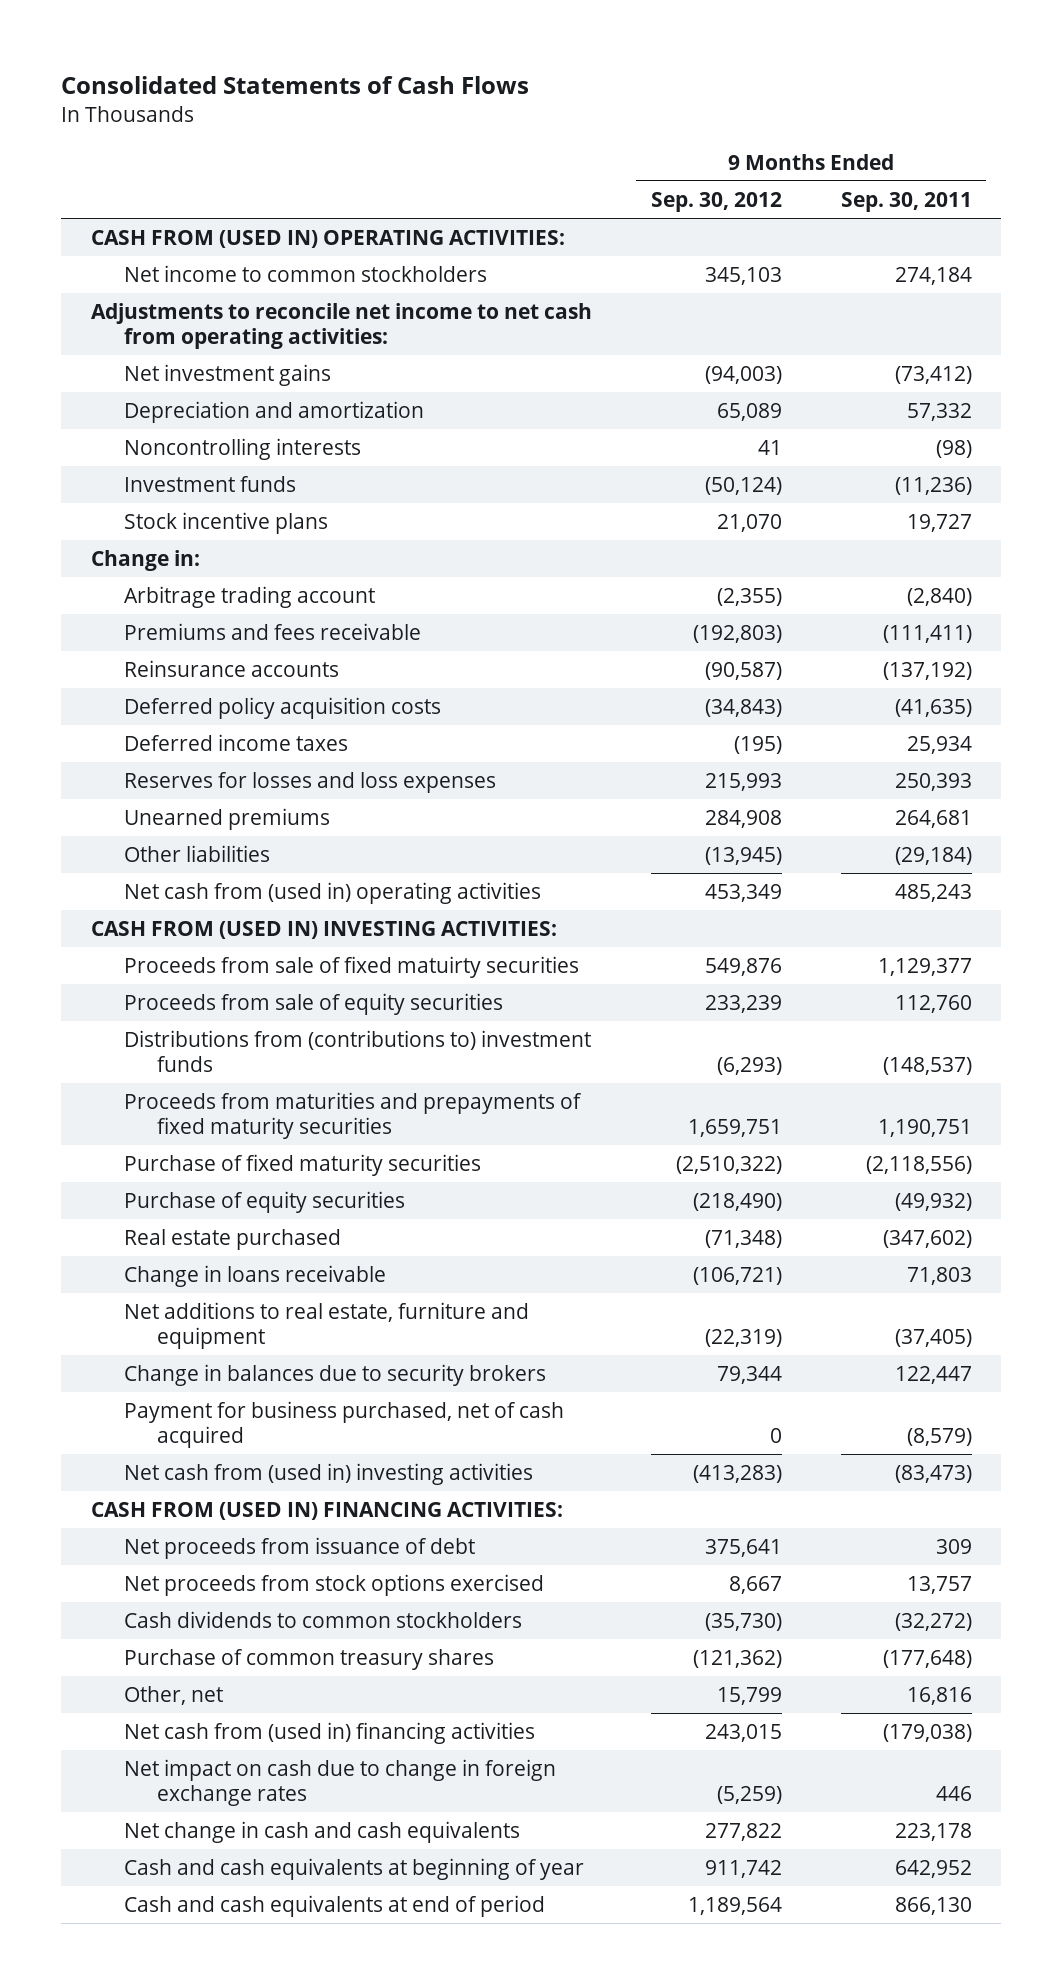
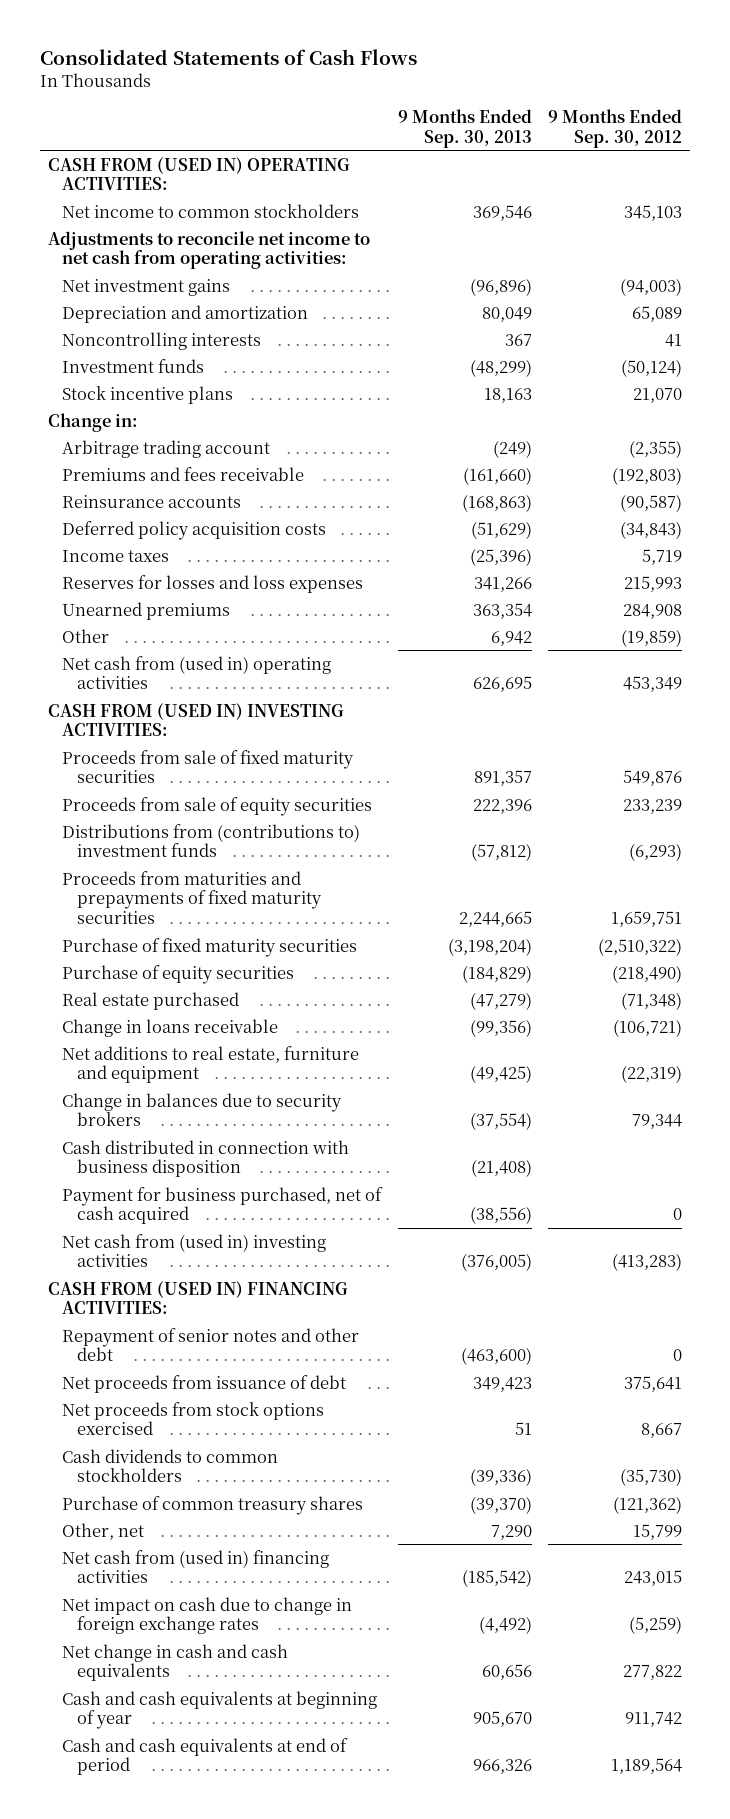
[840,192,972,213] Sep. 30, 2011 -> none
none -> [397,108,532,148] 9 Months Ended Sep. 30, 2013
[124,734,349,752] Deferred income taxes -> [62,549,170,562] Income taxes
[733,736,782,755] (195) -> [642,548,683,565] 5,719
[124,845,271,863] Other liabilities -> [62,628,110,643] Other
[704,847,782,866] (13,945) -> [621,628,683,647] (19,859)
[124,956,580,979] Proceeds from sale of fixed matuirty securities -> [62,749,355,784] Proceeds from sale of fixed maturity securities
none -> [62,1139,350,1178] Cash distributed in connection with business disposition
none -> [62,1327,360,1362] Repayment of senior notes and other debt

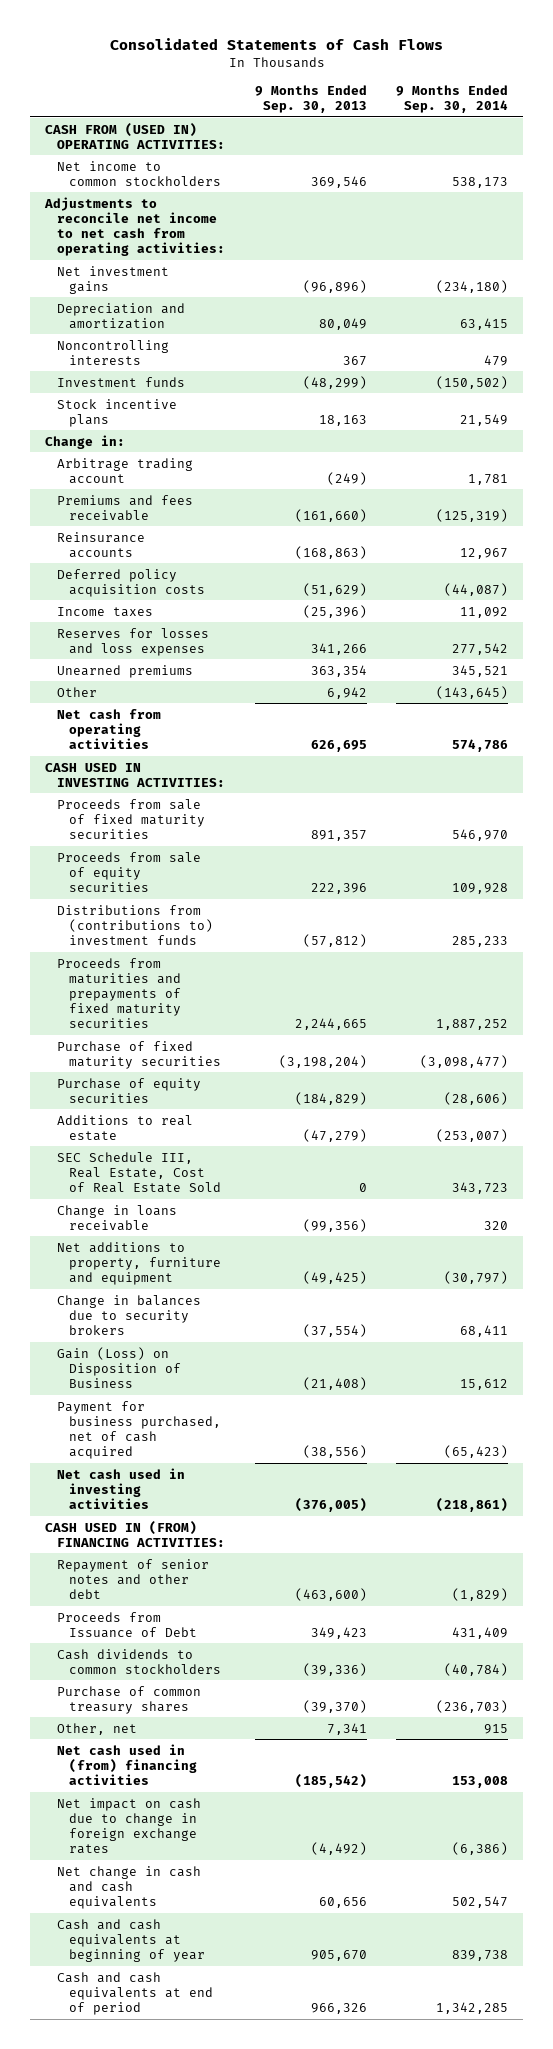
[548,108,683,148] 9 Months Ended Sep. 30, 2012 -> none
none -> [396,84,509,114] 9 Months Ended Sep. 30, 2014
[62,655,332,690] Net cash from (used in) operating activities -> [56,708,161,749] Net cash from operating activities
[47,702,344,737] CASH FROM (USED IN) INVESTING ACTIVITIES: -> [44,762,225,787] CASH USED IN INVESTING ACTIVITIES:
[62,991,240,1010] Real estate purchased -> [56,1114,193,1141] Additions to real estate
none -> [56,1151,221,1193] SEC Schedule III, Real Estate, Cost of Real Estate Sold
[62,1045,360,1084] Net additions to real estate, furniture and equipment -> [56,1241,221,1285] Net additions to property, furniture and equipment
[62,1139,350,1178] Cash distributed in connection with business disposition -> [56,1346,181,1388] Gain (Loss) on Disposition of Business
[62,1233,327,1268] Net cash from (used in) investing activities -> [56,1467,185,1509] Net cash used in investing activities
[47,1280,348,1315] CASH FROM (USED IN) FINANCING ACTIVITIES: -> [44,1520,225,1547] CASH USED IN (FROM) FINANCING ACTIVITIES:
[62,1401,325,1436] Net proceeds from stock options exercised -> none
[62,1374,347,1393] Net proceeds from issuance of debt -> [56,1611,197,1638] Proceeds from Issuance of Debt
[490,1524,532,1540] 7,290 -> [326,1722,367,1735] 7,341
[62,1549,330,1584] Net cash from (used in) financing activities -> [56,1743,197,1785] Net cash used in (from) financing activities

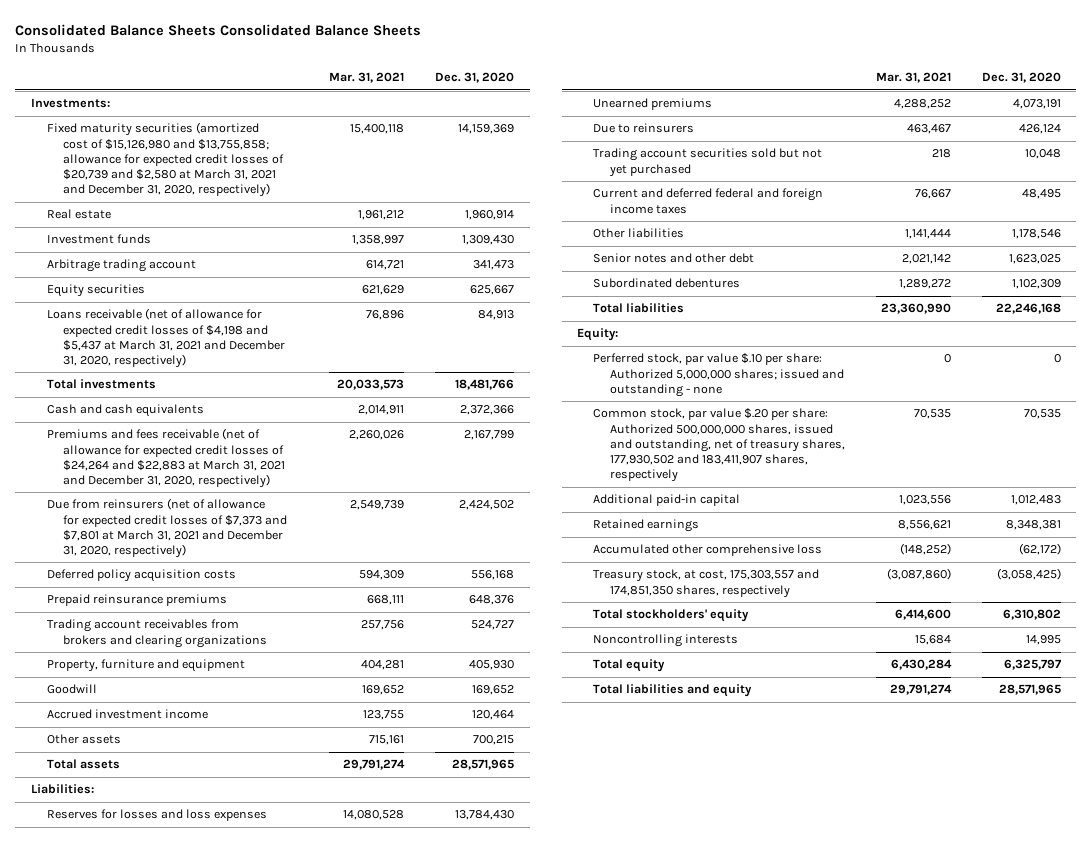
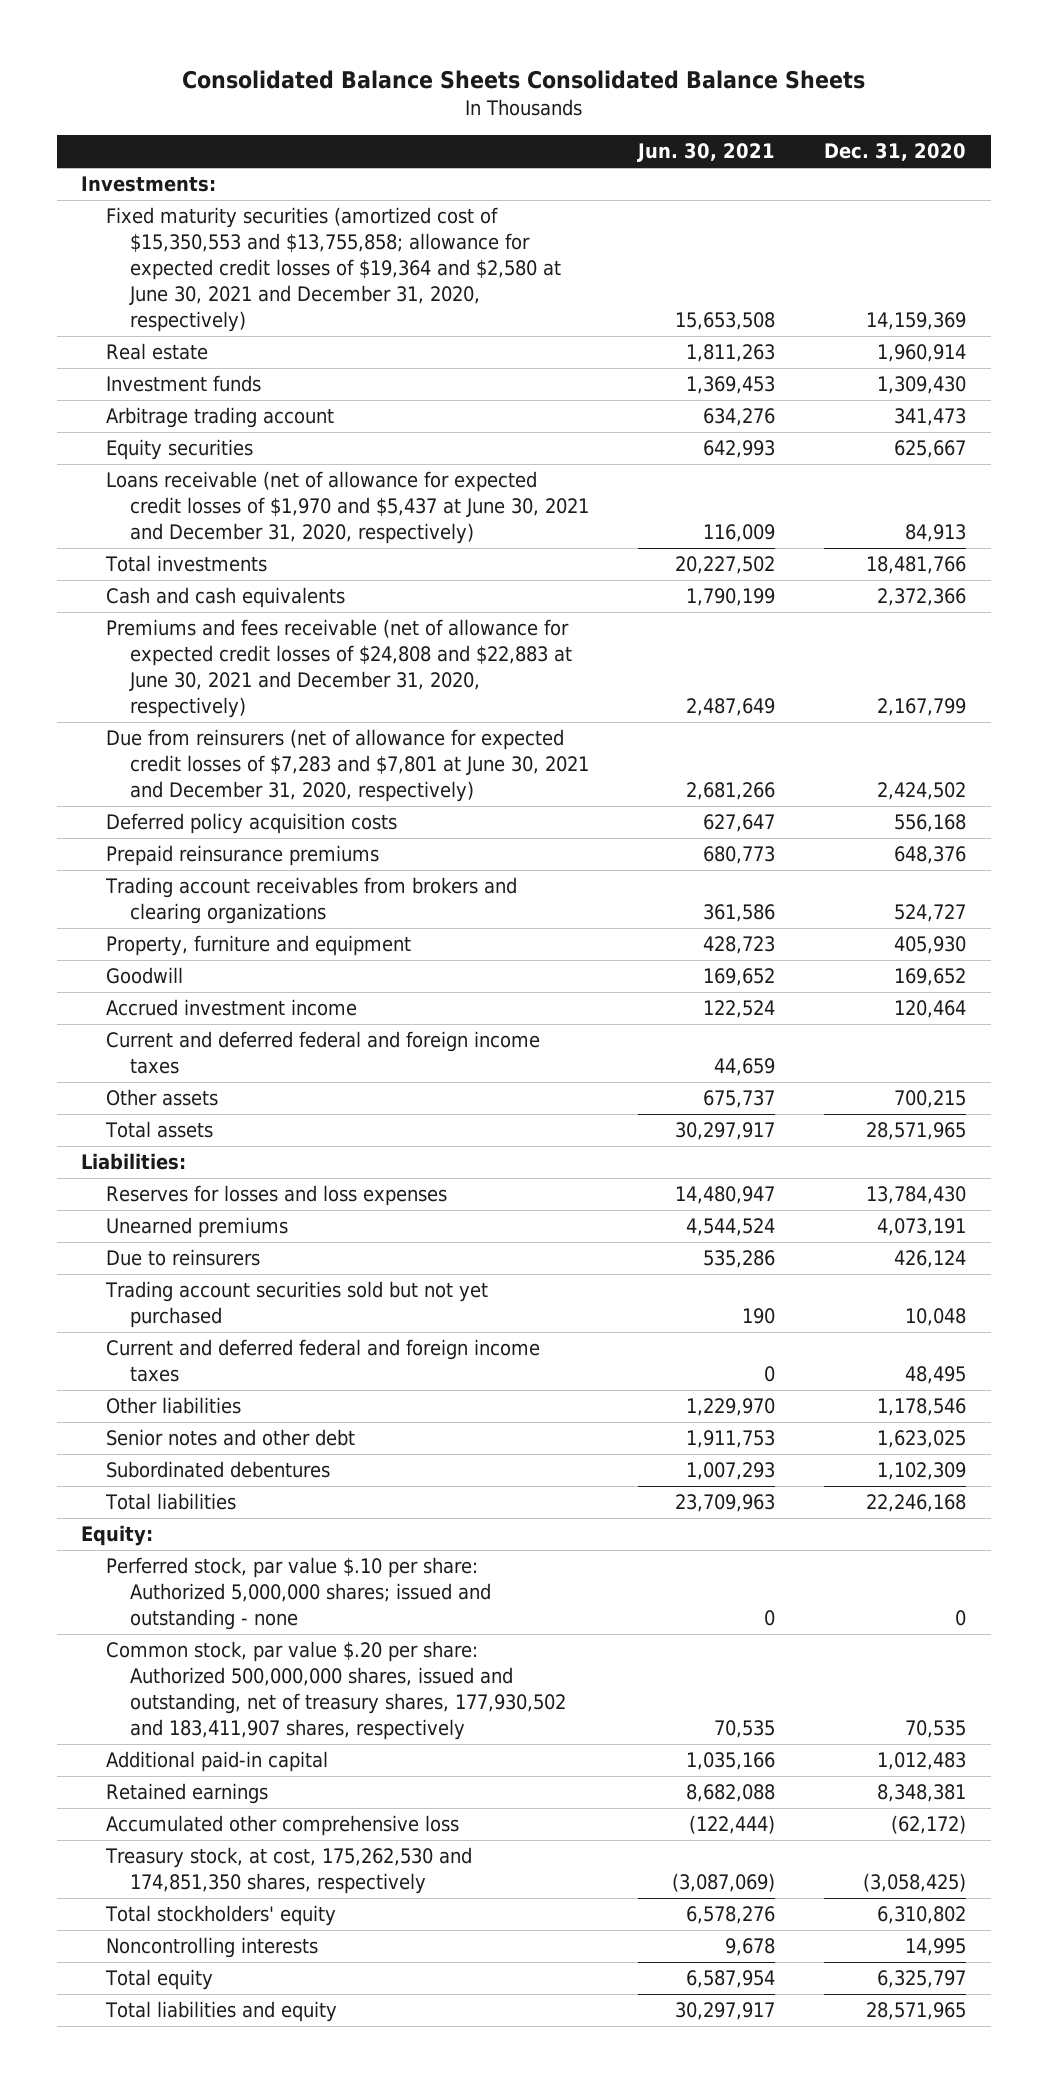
[329,72,405,84] Mar. 31, 2021 -> none
none -> [636,143,775,163] Jun. 30, 2021
[47,122,285,198] Fixed maturity securities (amortized cost of $15,126,980 and $13,755,858; allowance for expected credit losses of $20,739 and $2,580 at March 31, 2021 and December 31, 2020, respectively) -> [105,207,561,332] Fixed maturity securities (amortized cost of $15,350,553 and $13,755,858; allowance for expected credit losses of $19,364 and $2,580 at June 30, 2021 and December 31, 2020, respectively)
[47,308,286,369] Loans receivable (net of allowance for expected credit losses of $4,198 and $5,437 at March 31, 2021 and December 31, 2020, respectively) -> [105,471,589,545] Loans receivable (net of allowance for expected credit losses of $1,970 and $5,437 at June 30, 2021 and December 31, 2020, respectively)
[47,428,286,489] Premiums and fees receivable (net of allowance for expected credit losses of $24,264 and $22,883 at March 31, 2021 and December 31, 2020, respectively) -> [105,619,572,718] Premiums and fees receivable (net of allowance for expected credit losses of $24,808 and $22,883 at June 30, 2021 and December 31, 2020, respectively)
[47,498,288,559] Due from reinsurers (net of allowance for expected credit losses of $7,373 and $7,801 at March 31, 2021 and December 31, 2020, respectively) -> [105,729,589,803] Due from reinsurers (net of allowance for expected credit losses of $7,283 and $7,801 at June 30, 2021 and December 31, 2020, respectively)
none -> [105,1031,540,1075] Current and deferred federal and foreign income taxes
[593,569,820,598] Treasury stock, at cost, 175,303,557 and 174,851,350 shares, respectively -> [104,1847,472,1895] Treasury stock, at cost, 175,262,530 and 174,851,350 shares, respectively

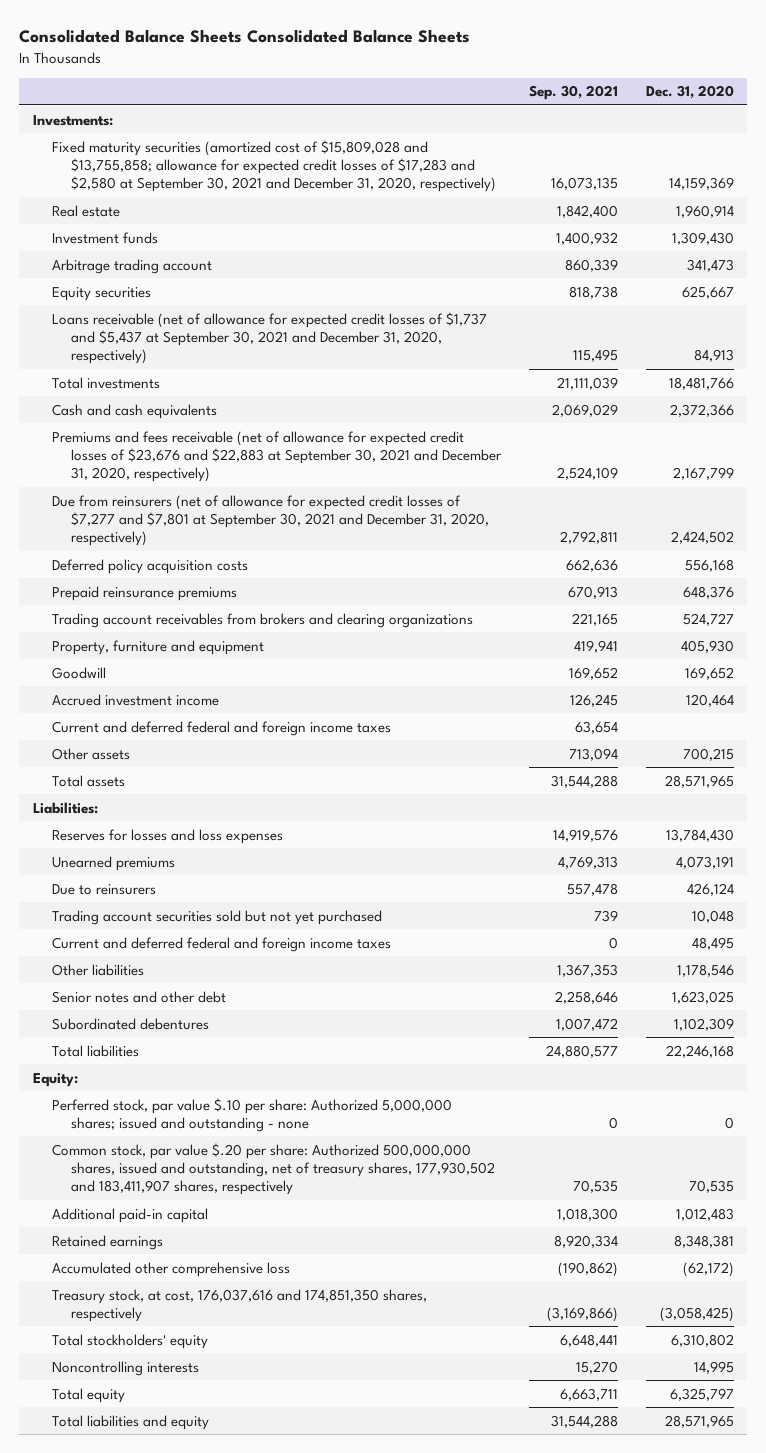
[636,143,775,163] Jun. 30, 2021 -> none
none -> [528,85,618,101] Sep. 30, 2021
[105,207,561,332] Fixed maturity securities (amortized cost of $15,350,553 and $13,755,858; allowance for expected credit losses of $19,364 and $2,580 at June 30, 2021 and December 31, 2020, respectively) -> [52,139,497,193] Fixed maturity securities (amortized cost of $15,809,028 and $13,755,858; allowance for expected credit losses of $17,283 and $2,580 at September 30, 2021 and December 31, 2020, respectively)
[105,471,589,545] Loans receivable (net of allowance for expected credit losses of $1,970 and $5,437 at June 30, 2021 and December 31, 2020, respectively) -> [52,311,488,365] Loans receivable (net of allowance for expected credit losses of $1,737 and $5,437 at September 30, 2021 and December 31, 2020, respectively)
[105,619,572,718] Premiums and fees receivable (net of allowance for expected credit losses of $24,808 and $22,883 at June 30, 2021 and December 31, 2020, respectively) -> [52,430,503,483] Premiums and fees receivable (net of allowance for expected credit losses of $23,676 and $22,883 at September 30, 2021 and December 31, 2020, respectively)
[105,729,589,803] Due from reinsurers (net of allowance for expected credit losses of $7,283 and $7,801 at June 30, 2021 and December 31, 2020, respectively) -> [52,494,490,547] Due from reinsurers (net of allowance for expected credit losses of $7,277 and $7,801 at September 30, 2021 and December 31, 2020, respectively)
[104,1847,472,1895] Treasury stock, at cost, 175,262,530 and 174,851,350 shares, respectively -> [52,1288,428,1322] Treasury stock, at cost, 176,037,616 and 174,851,350 shares, respectively

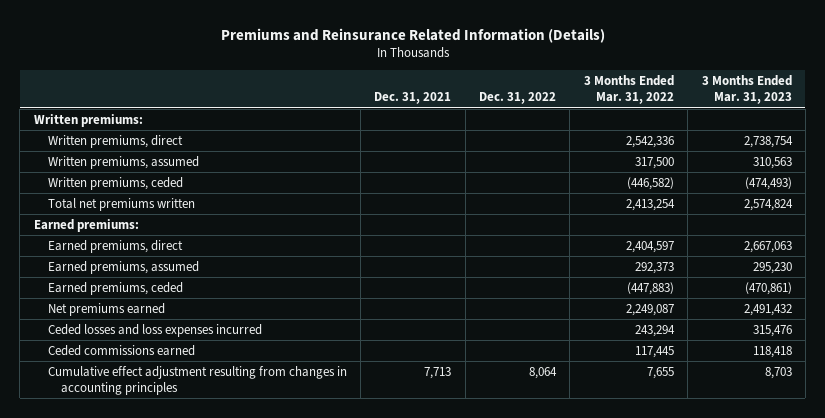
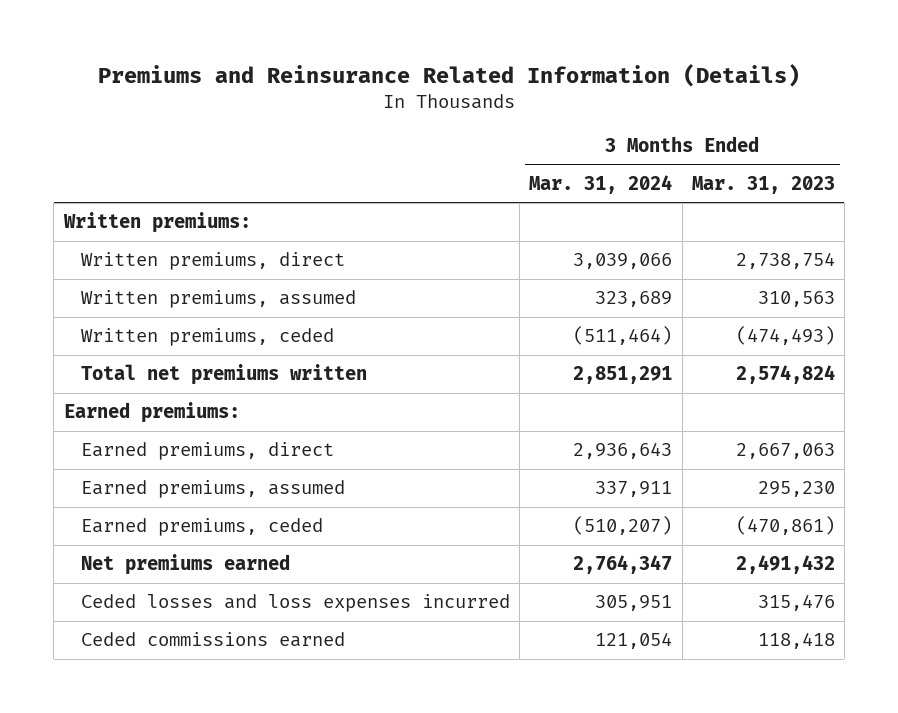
[374,92,452,105] Dec. 31, 2021 -> none
[479,92,557,105] Dec. 31, 2022 -> none
[583,75,674,105] 3 Months Ended Mar. 31, 2022 -> none
none -> [529,174,673,194] Mar. 31, 2024
[47,365,347,396] Cumulative effect adjustment resulting from changes in accounting principles -> none

